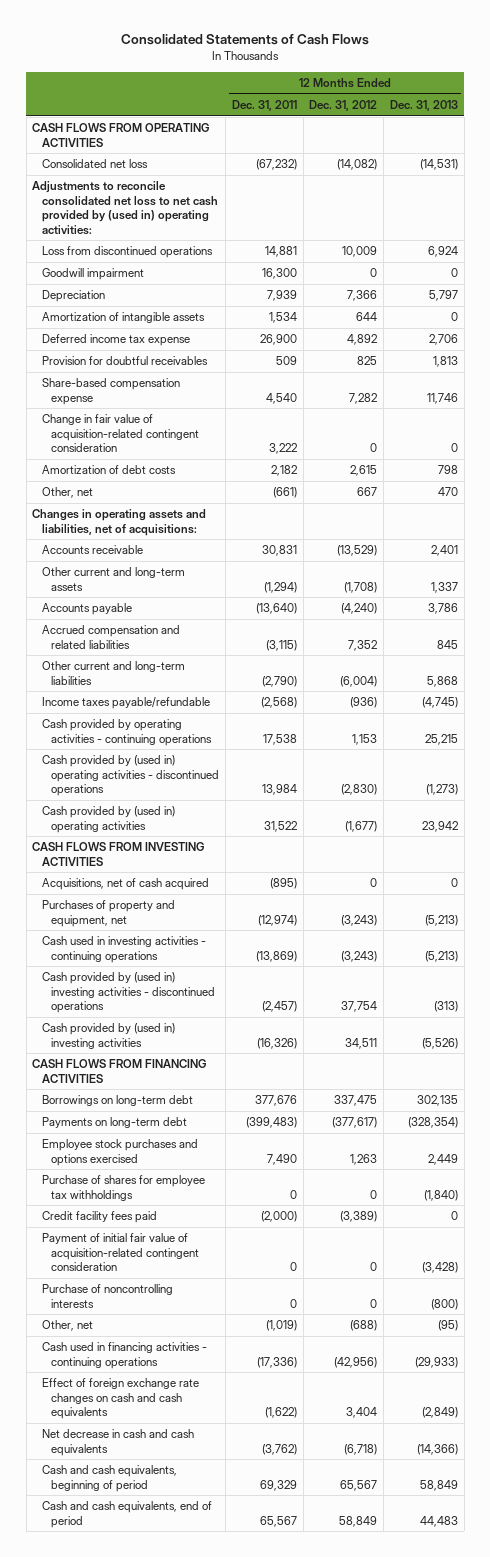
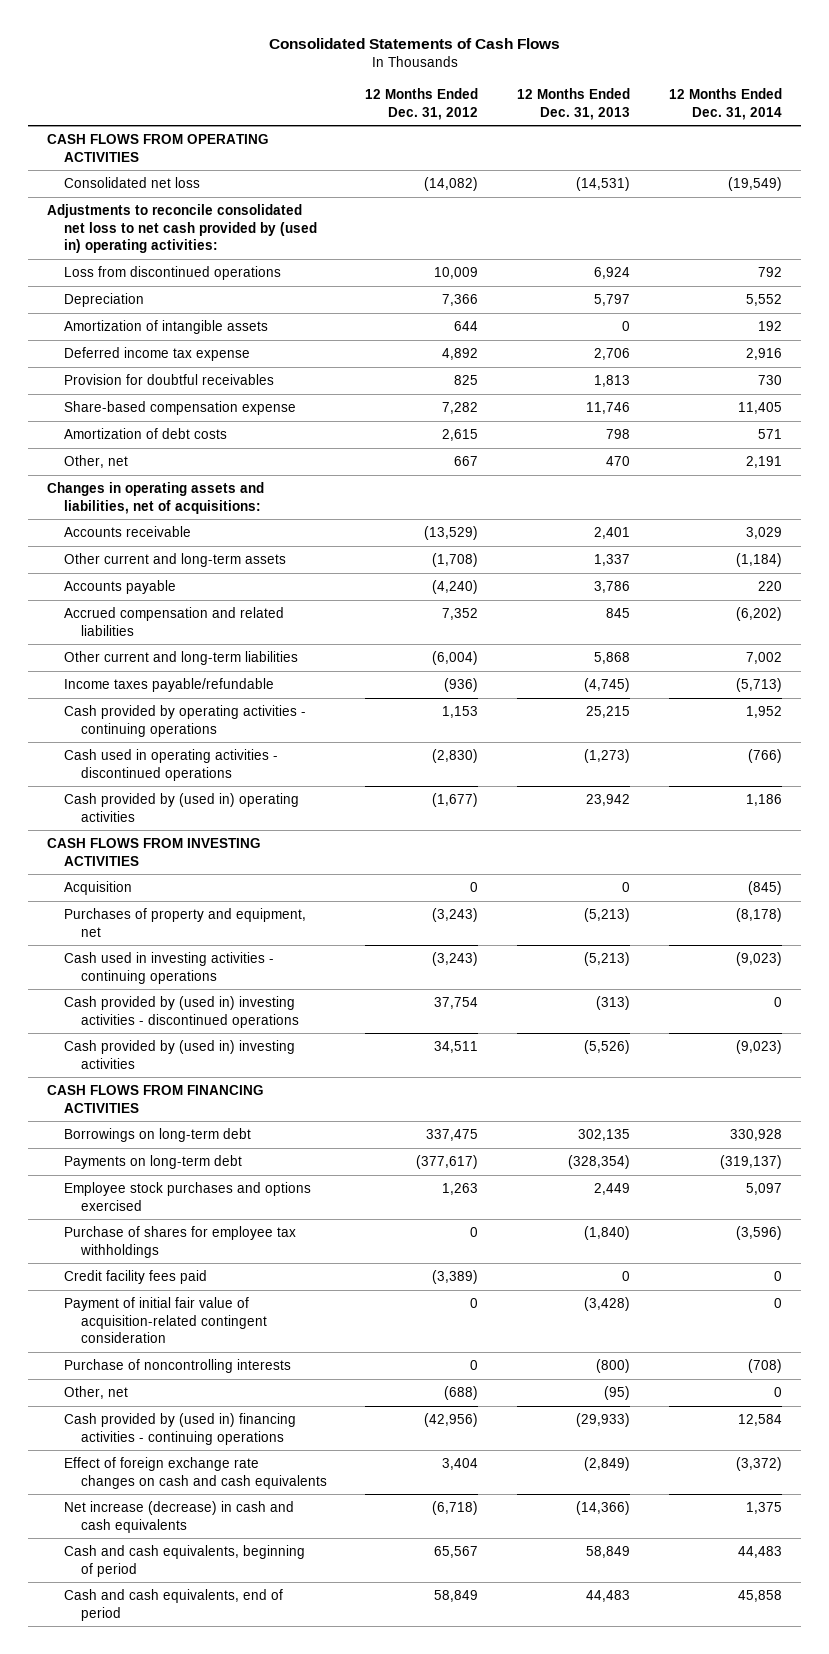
[231,100,297,112] Dec. 31, 2011 -> none
none -> [668,88,782,120] 12 Months Ended Dec. 31, 2014
[41,268,144,281] Goodwill impairment -> none
[41,414,200,453] Change in fair value of acquisition-related contingent consideration -> none
[41,755,220,797] Cash provided by (used in) operating activities - discontinued operations -> [64,749,279,781] Cash used in operating activities - discontinued operations
[41,878,209,891] Acquisitions, net of cash acquired -> [64,881,133,896] Acquisition
[41,1342,207,1369] Cash used in financing activities - continuing operations -> [64,1413,297,1445] Cash provided by (used in) financing activities - continuing operations
[41,1429,194,1456] Net decrease in cash and cash equivalents -> [64,1501,295,1533] Net increase (decrease) in cash and cash equivalents

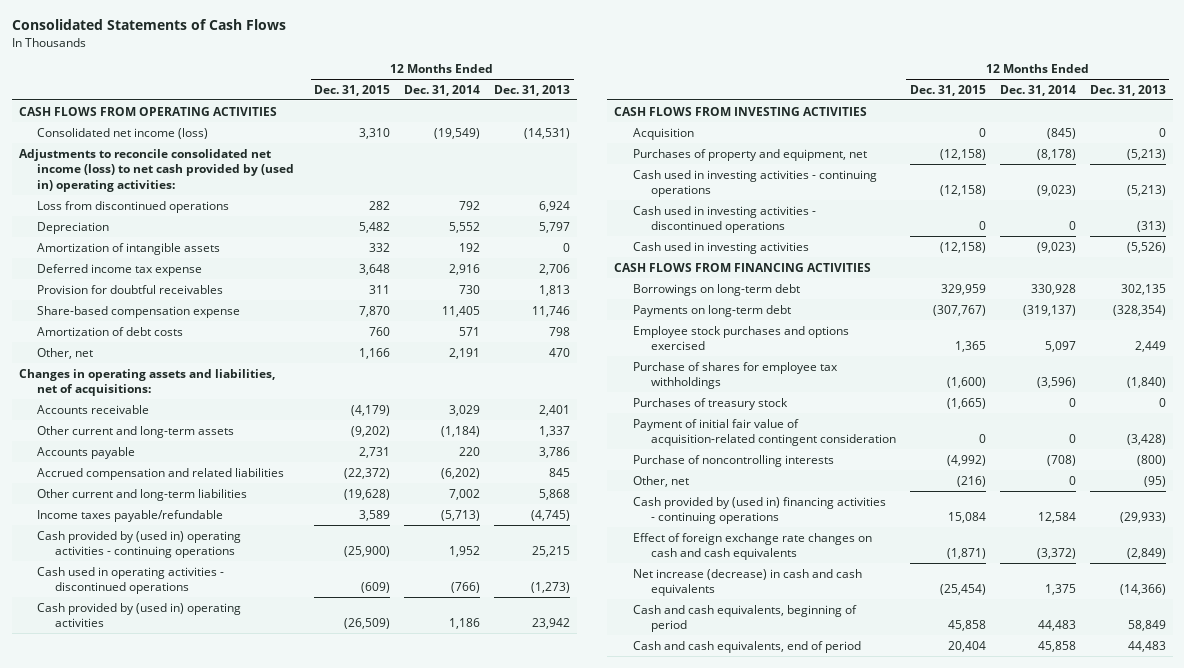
[365,88,479,120] 12 Months Ended Dec. 31, 2012 -> none
none -> [314,84,391,96] Dec. 31, 2015
[64,177,201,189] Consolidated net loss -> [36,127,208,139] Consolidated net income (loss)
[47,204,318,254] Adjustments to reconcile consolidated net loss to net cash provided by (used in) operating activities: -> [18,148,294,192] Adjustments to reconcile consolidated net income (loss) to net cash provided by (used in) operating activities:
[64,705,307,737] Cash provided by operating activities - continuing operations -> [36,530,241,559] Cash provided by (used in) operating activities - continuing operations
[64,996,299,1028] Cash provided by (used in) investing activities - discontinued operations -> [632,205,816,234] Cash used in investing activities - discontinued operations
[64,1040,296,1069] Cash provided by (used in) investing activities -> [632,241,809,254] Cash used in investing activities
[64,1270,208,1285] Credit facility fees paid -> none
none -> [632,397,788,410] Purchases of treasury stock

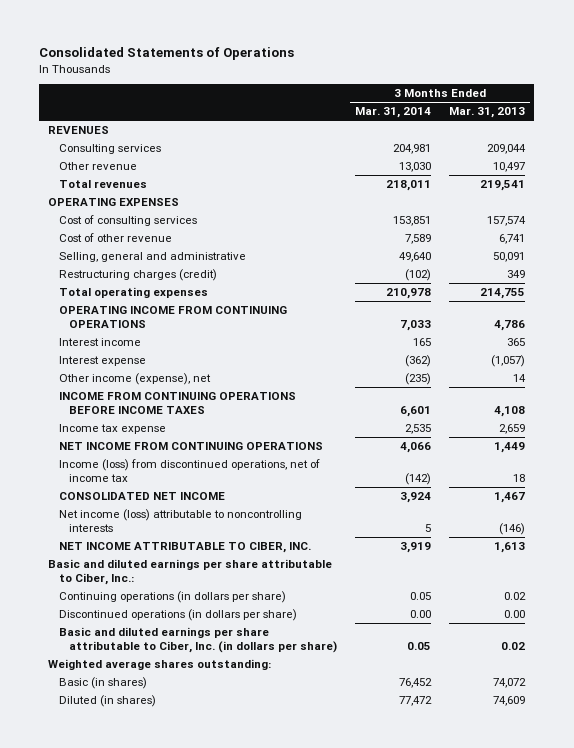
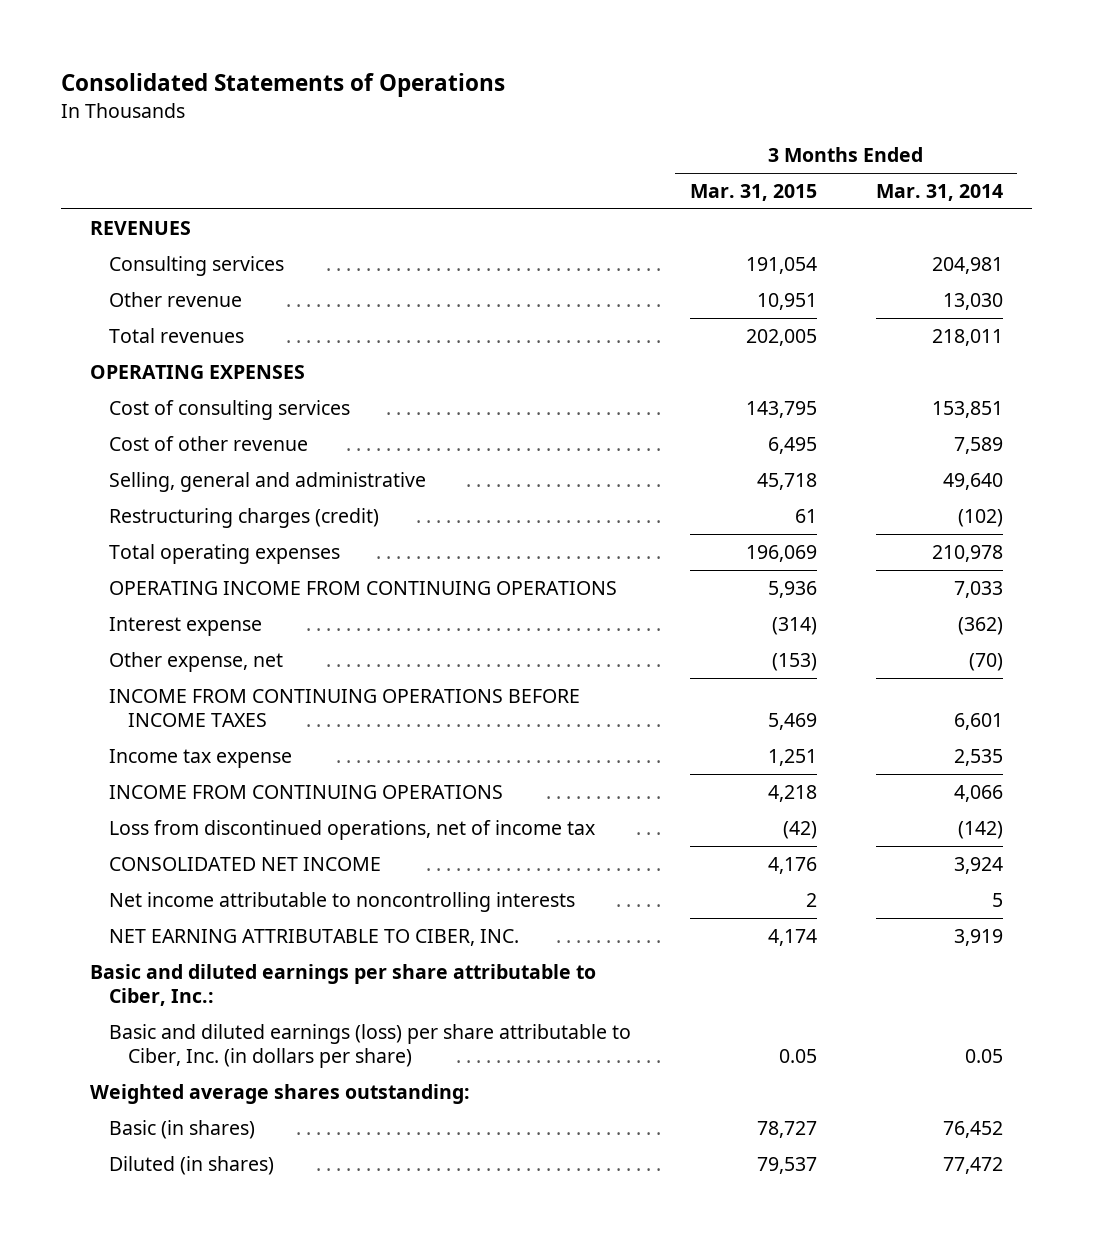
[449,107,526,119] Mar. 31, 2013 -> none
none -> [690,184,818,202] Mar. 31, 2015
[58,338,141,347] Interest income -> none
[58,373,211,386] Other income (expense), net -> [109,651,284,672] Other expense, net
[405,373,432,386] (235) -> [968,652,1003,671] (70)
[58,442,323,451] NET INCOME FROM CONTINUING OPERATIONS -> [109,784,504,799] INCOME FROM CONTINUING OPERATIONS
[58,459,320,482] Income (loss) from discontinued operations, net of income tax -> [109,819,596,840] Loss from discontinued operations, net of income tax
[58,509,302,532] Net income (loss) attributable to noncontrolling interests -> [109,891,576,912] Net income attributable to noncontrolling interests
[58,542,311,554] NET INCOME ATTRIBUTABLE TO CIBER, INC. -> [109,928,520,946] NET EARNING ATTRIBUTABLE TO CIBER, INC.
[58,591,286,604] Continuing operations (in dollars per share) -> none
[58,609,297,622] Discontinued operations (in dollars per share) -> none
[58,627,337,653] Basic and diluted earnings per share attributable to Ciber, Inc. (in dollars per share) -> [109,1023,632,1069] Basic and diluted earnings (loss) per share attributable to Ciber, Inc. (in dollars per share)

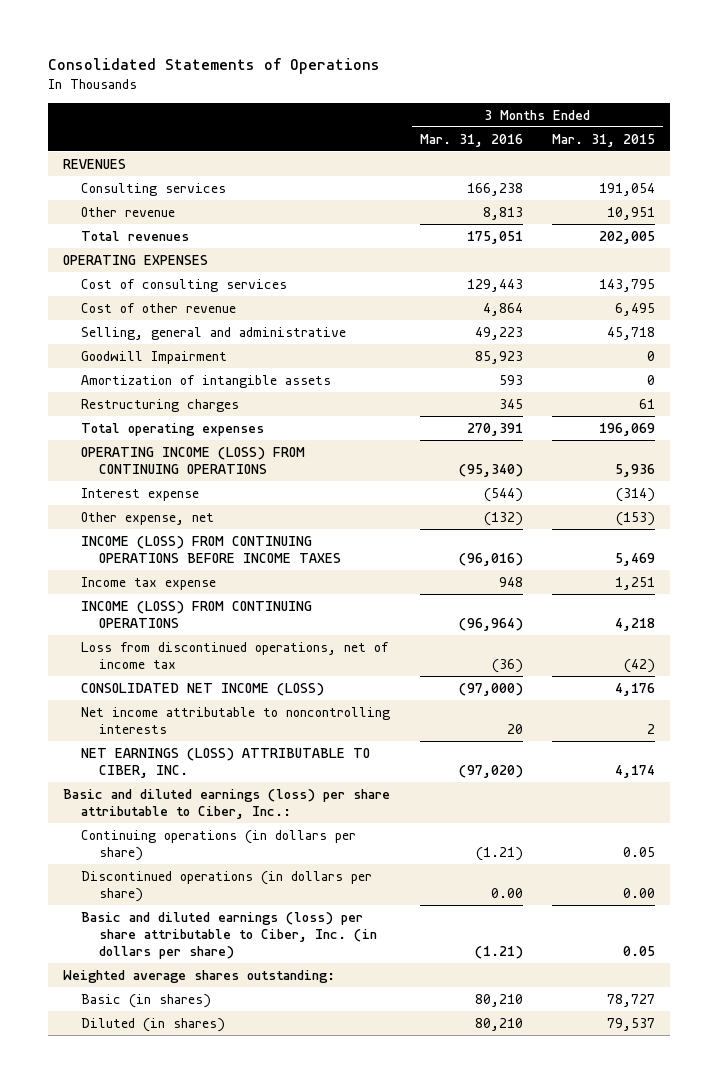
[875,184,1003,202] Mar. 31, 2014 -> none
none -> [419,133,523,147] Mar. 31, 2016
none -> [81,350,228,364] Goodwill Impairment
none -> [81,374,332,388] Amortization of intangible assets
[109,507,380,528] Restructuring charges (credit) -> [81,398,240,412] Restructuring charges
[109,580,618,595] OPERATING INCOME FROM CONTINUING OPERATIONS -> [81,446,306,474] OPERATING INCOME (LOSS) FROM CONTINUING OPERATIONS
[109,688,581,728] INCOME FROM CONTINUING OPERATIONS BEFORE INCOME TAXES -> [81,535,342,563] INCOME (LOSS) FROM CONTINUING OPERATIONS BEFORE INCOME TAXES
[109,784,504,799] INCOME FROM CONTINUING OPERATIONS -> [81,600,313,628] INCOME (LOSS) FROM CONTINUING OPERATIONS
[109,856,382,871] CONSOLIDATED NET INCOME -> [81,682,325,696] CONSOLIDATED NET INCOME (LOSS)
[109,928,520,946] NET EARNING ATTRIBUTABLE TO CIBER, INC. -> [81,747,371,778] NET EARNINGS (LOSS) ATTRIBUTABLE TO CIBER, INC.
[90,963,597,1007] Basic and diluted earnings per share attributable to Ciber, Inc.: -> [63,788,391,819] Basic and diluted earnings (loss) per share attributable to Ciber, Inc.:
none -> [81,829,357,861] Continuing operations (in dollars per share)
none -> [81,870,373,902] Discontinued operations (in dollars per share)

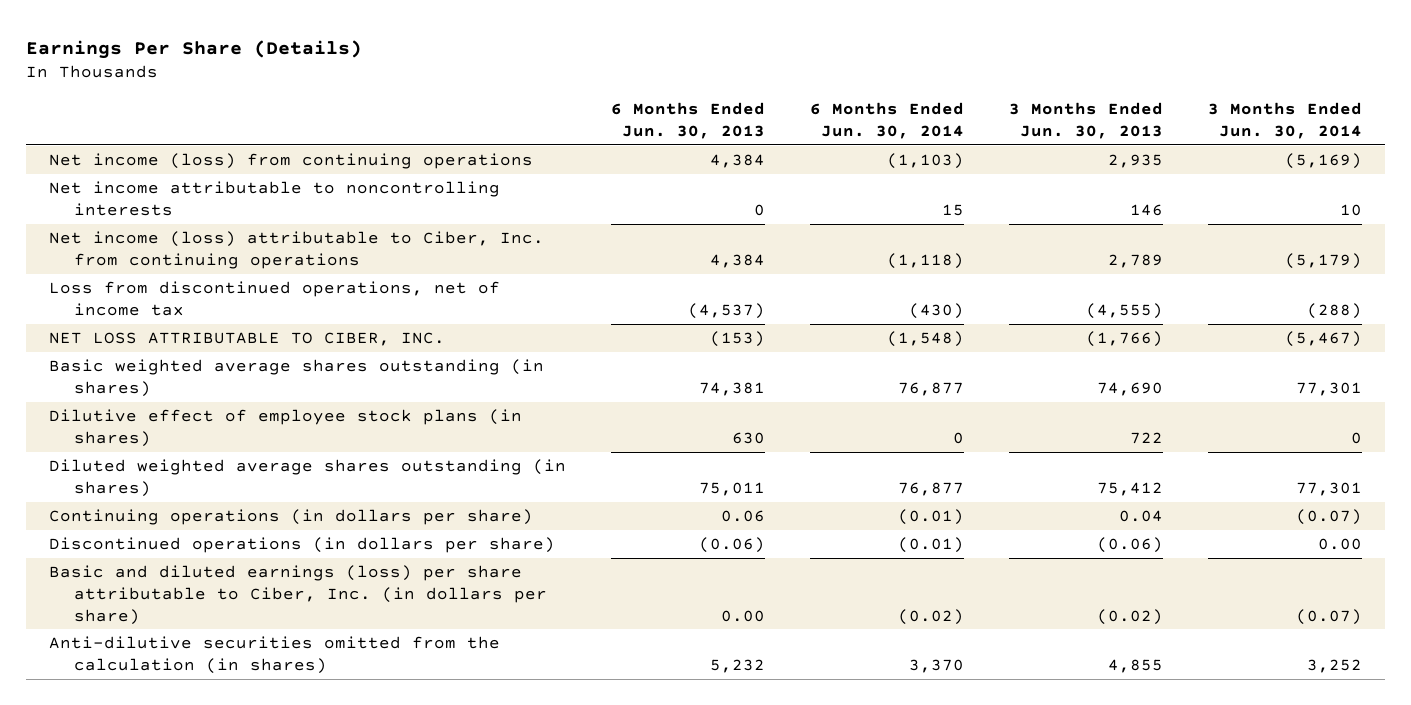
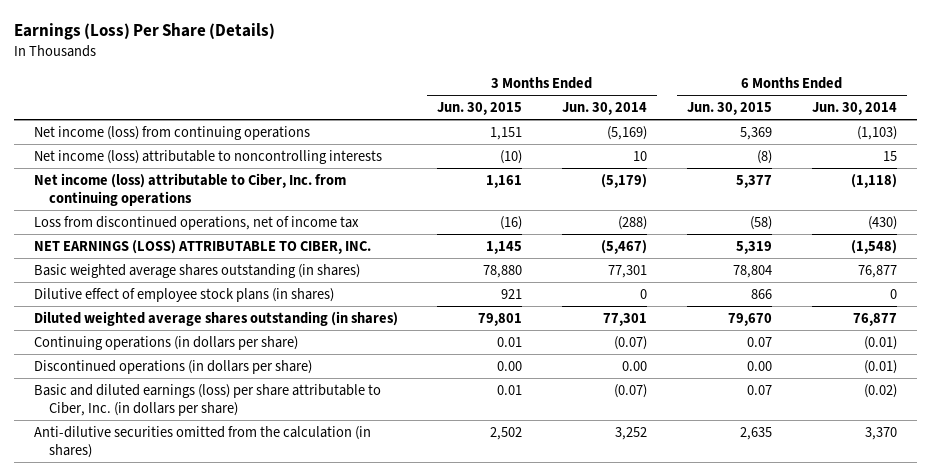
[26,39,363,59] Earnings Per Share (Details) -> [13,23,275,41] Earnings (Loss) Per Share (Details)
[611,102,766,139] 6 Months Ended Jun. 30, 2013 -> none
[1009,102,1164,139] 3 Months Ended Jun. 30, 2013 -> none
none -> [437,101,523,115] Jun. 30, 2015
none -> [687,101,773,115] Jun. 30, 2015
[48,181,500,216] Net income attributable to noncontrolling interests -> [33,149,382,164] Net income (loss) attributable to noncontrolling interests
[48,332,445,347] NET LOSS ATTRIBUTABLE TO CIBER, INC. -> [33,239,371,254] NET EARNINGS (LOSS) ATTRIBUTABLE TO CIBER, INC.

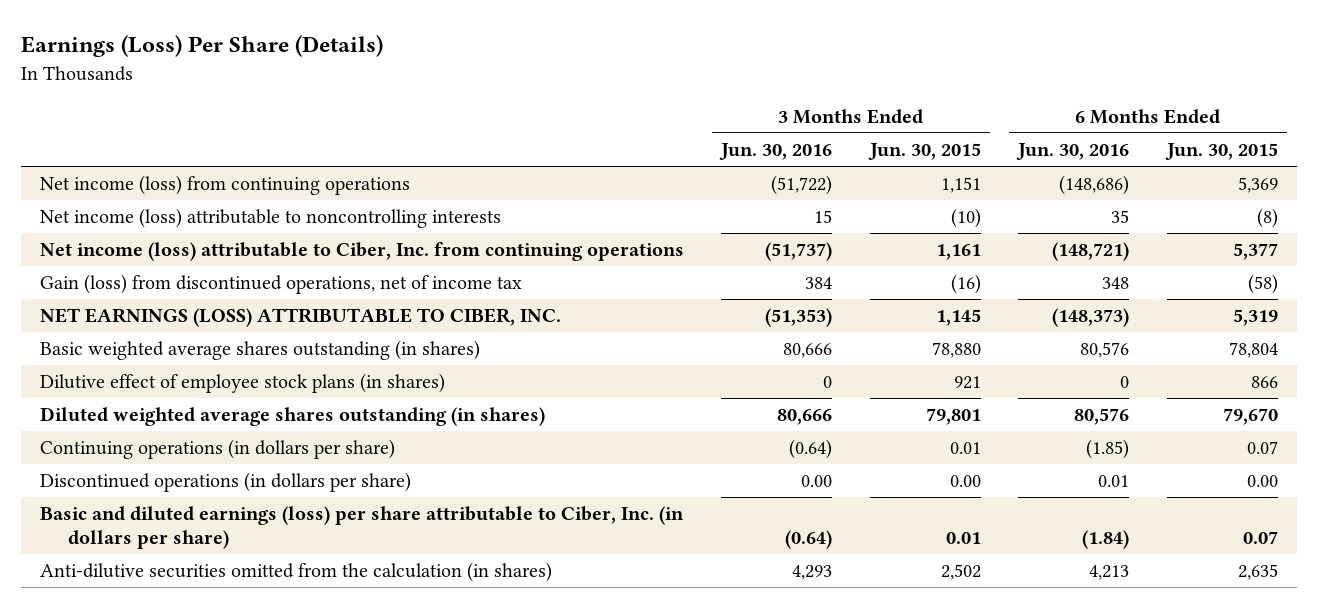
[562,101,648,115] Jun. 30, 2014 -> none
[812,101,898,115] Jun. 30, 2014 -> none
none -> [719,143,833,161] Jun. 30, 2016
none -> [1016,143,1130,161] Jun. 30, 2016
[33,215,359,230] Loss from discontinued operations, net of income tax -> [39,274,522,295] Gain (loss) from discontinued operations, net of income tax

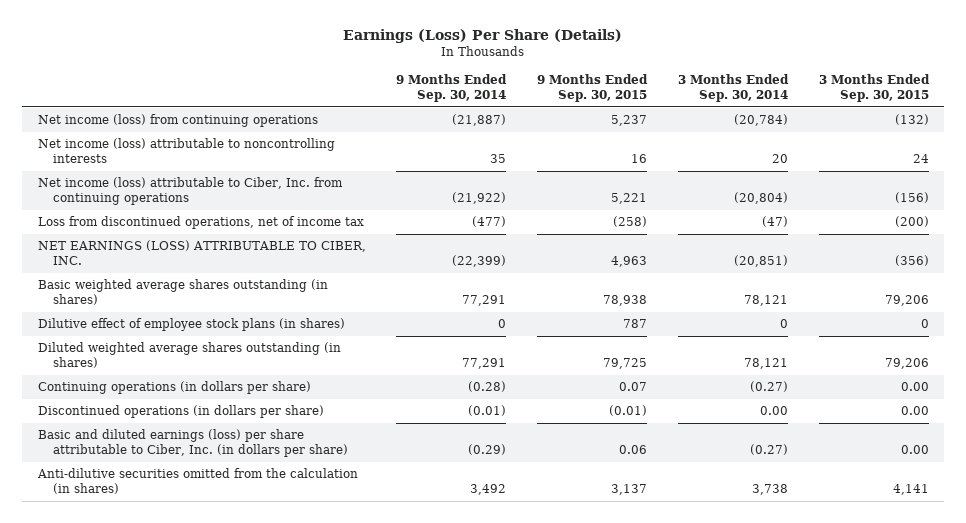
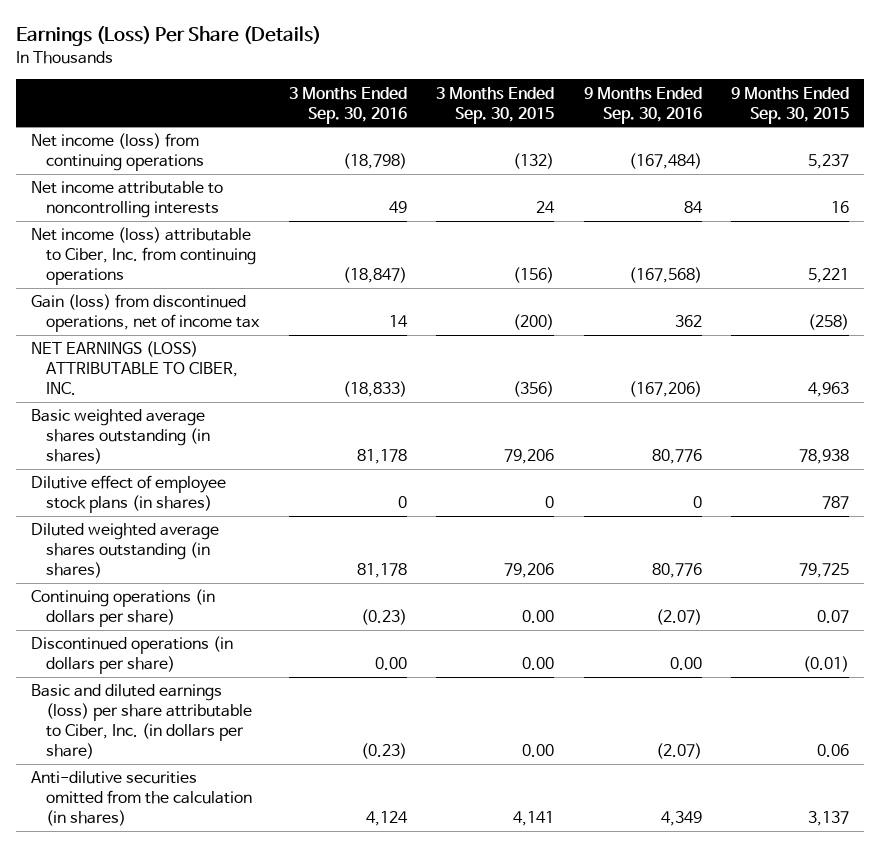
[396,73,508,103] 9 Months Ended Sep. 30, 2014 -> none
[678,73,790,103] 3 Months Ended Sep. 30, 2014 -> none
none -> [288,86,407,124] 3 Months Ended Sep. 30, 2016
none -> [583,86,702,124] 9 Months Ended Sep. 30, 2016
[37,138,335,164] Net income (loss) attributable to noncontrolling interests -> [30,181,223,219] Net income attributable to noncontrolling interests
[37,216,364,230] Loss from discontinued operations, net of income tax -> [30,294,261,333] Gain (loss) from discontinued operations, net of income tax

